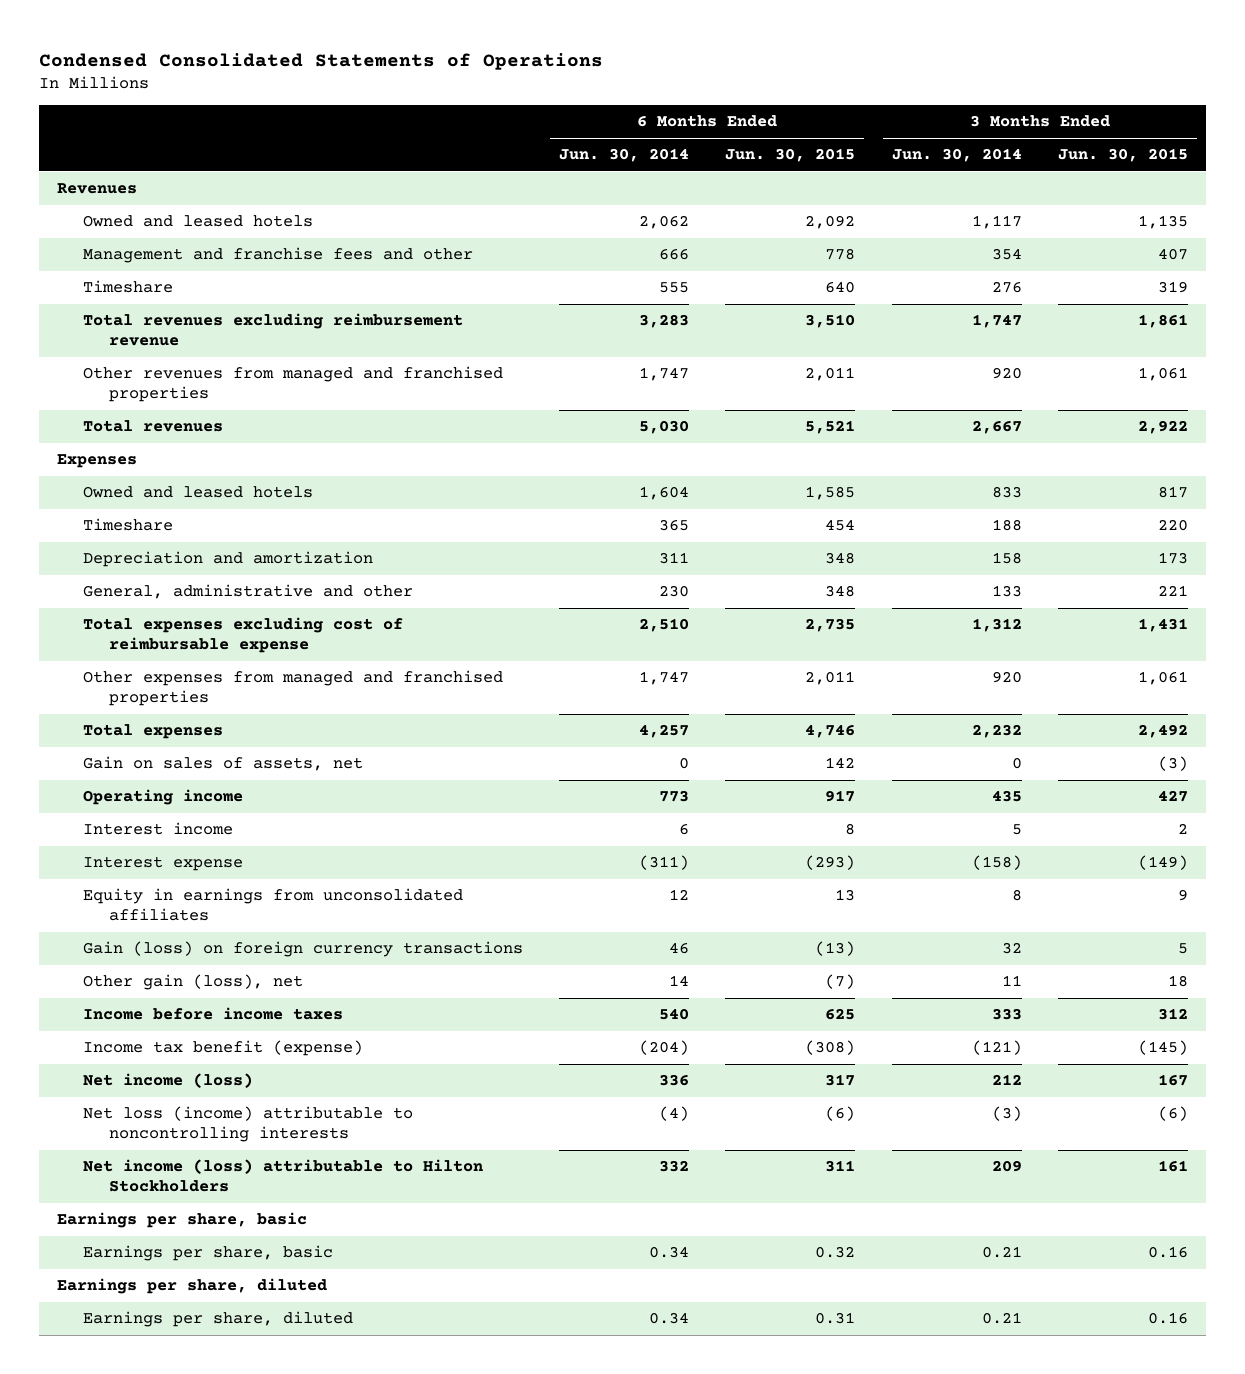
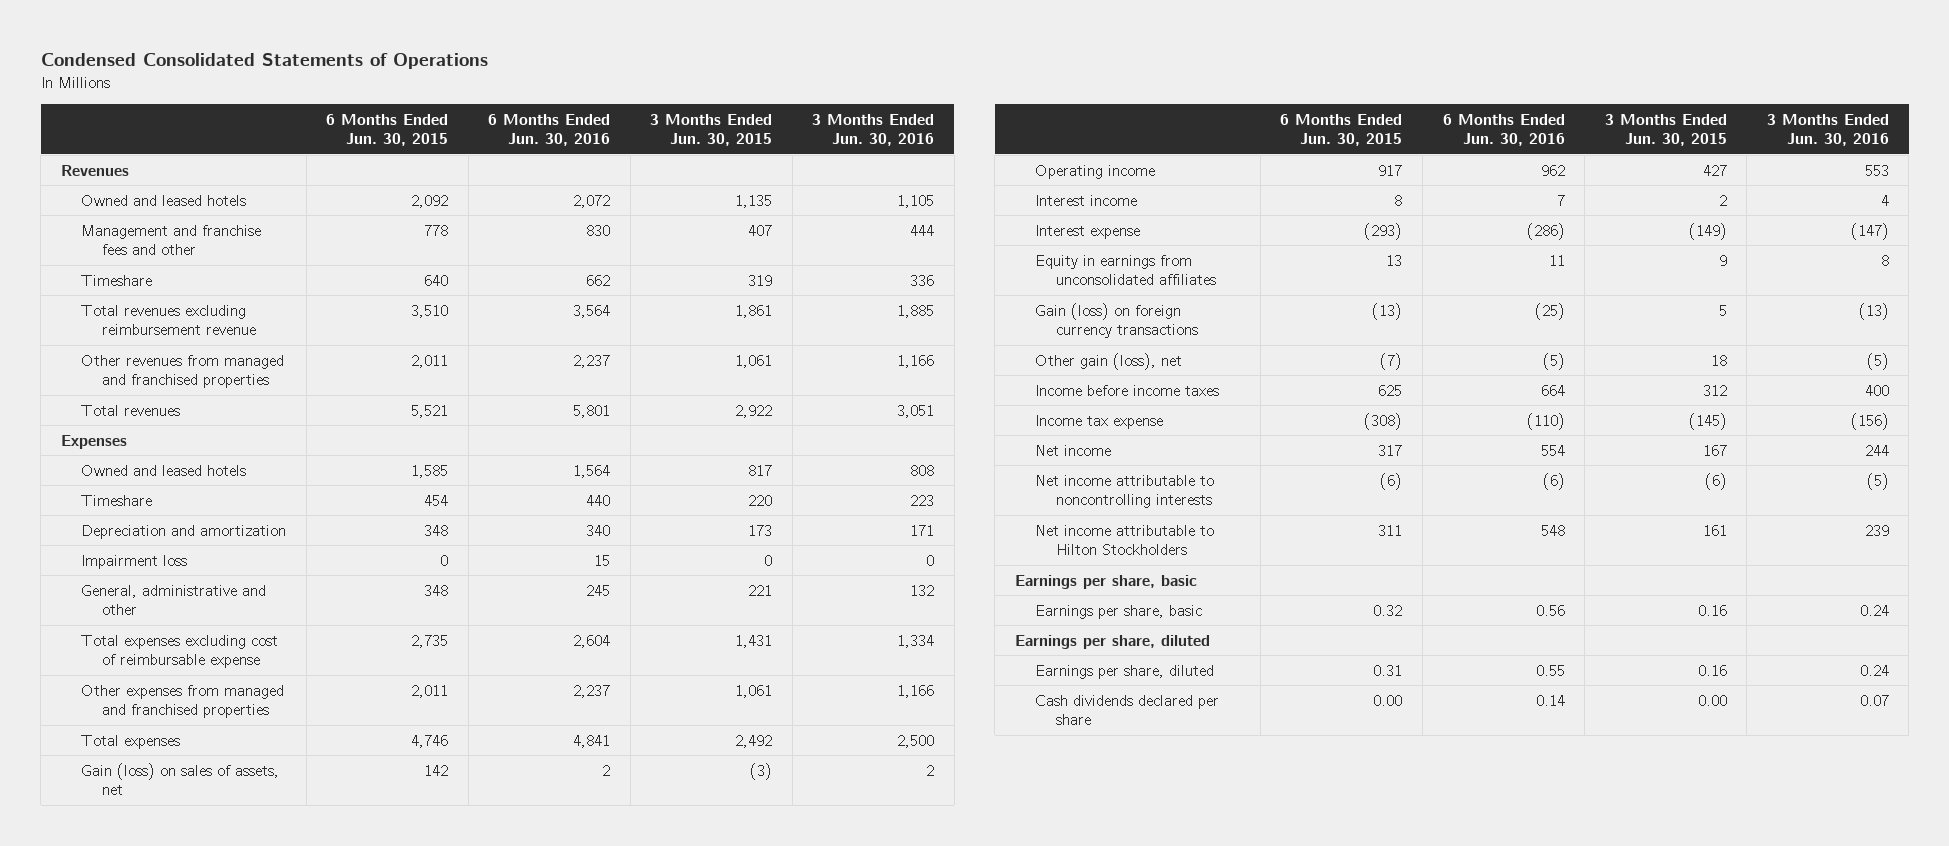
[559,148,690,163] Jun. 30, 2014 -> none
[891,148,1022,163] Jun. 30, 2014 -> none
none -> [488,113,611,147] 6 Months Ended Jun. 30, 2016
none -> [812,113,935,147] 3 Months Ended Jun. 30, 2016
none -> [81,554,188,569] Impairment loss
[83,756,364,772] Gain on sales of assets, net -> [81,762,280,796] Gain (loss) on sales of assets, net
[83,1040,364,1057] Income tax benefit (expense) -> [1035,414,1164,429] Income tax expense
[83,1073,254,1089] Net income (loss) -> [1035,444,1112,456] Net income
[83,1106,414,1143] Net loss (income) attributable to noncontrolling interests -> [1035,474,1215,509] Net income attributable to noncontrolling interests
[83,1159,484,1193] Net income (loss) attributable to Hilton Stockholders -> [1035,524,1215,556] Net income attributable to Hilton Stockholders
none -> [1035,694,1220,726] Cash dividends declared per share

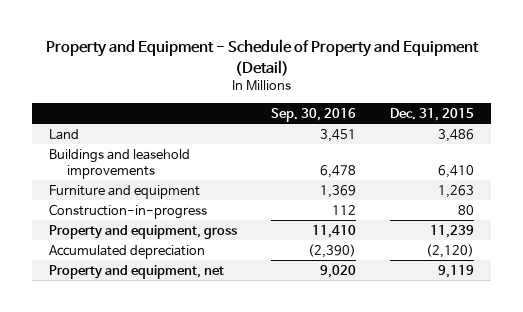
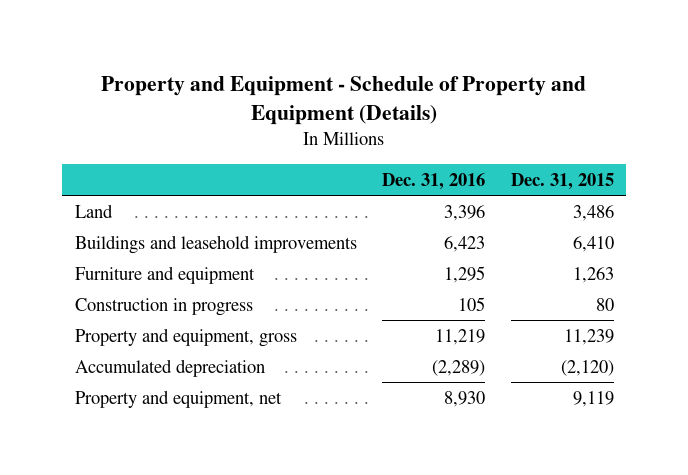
[45,39,479,76] Property and Equipment - Schedule of Property and Equipment (Detail) -> [101,75,587,125] Property and Equipment - Schedule of Property and Equipment (Details)
[271,108,357,123] Sep. 30, 2016 -> none
none -> [382,172,486,190] Dec. 31, 2016
[49,203,208,219] Construction-in-progress -> [74,297,253,316] Construction in progress

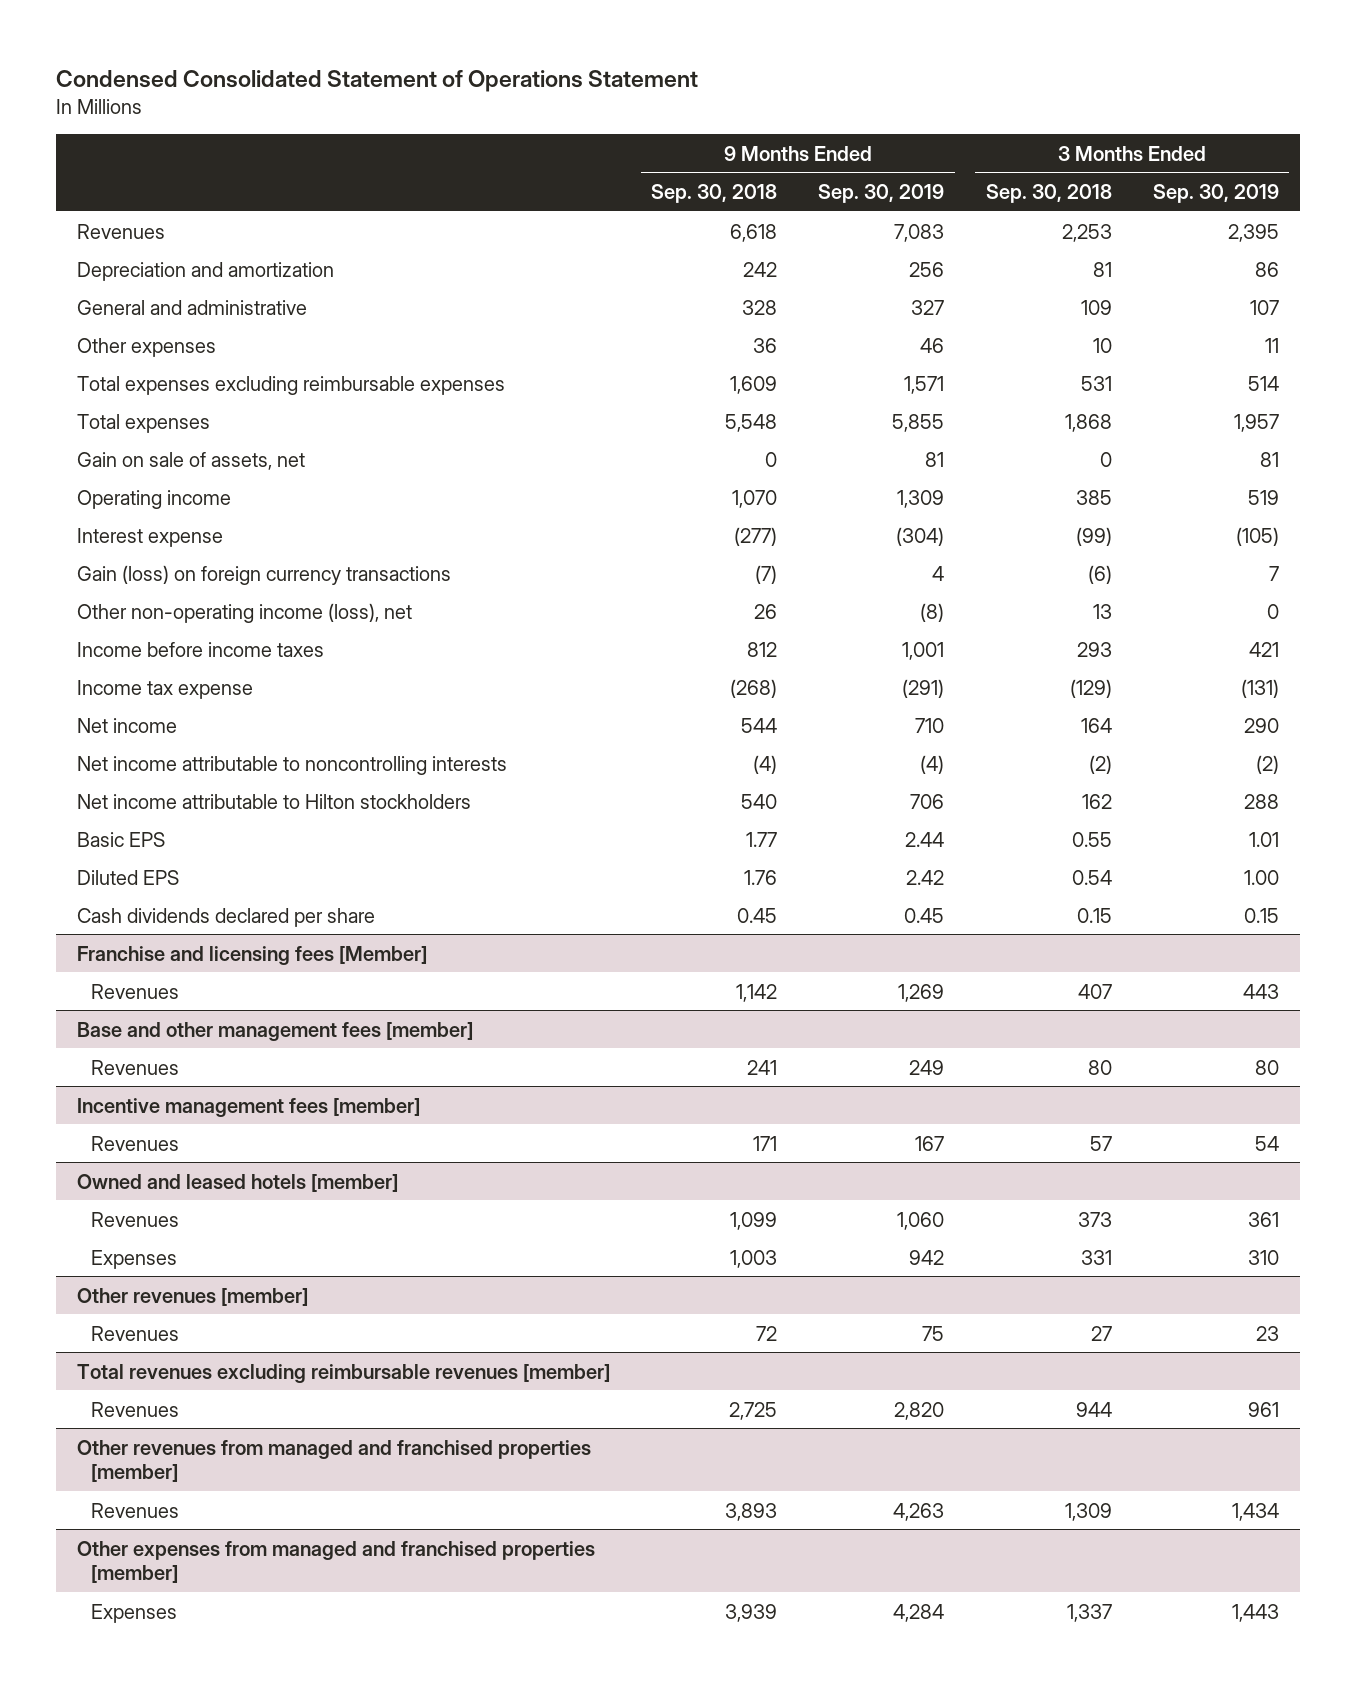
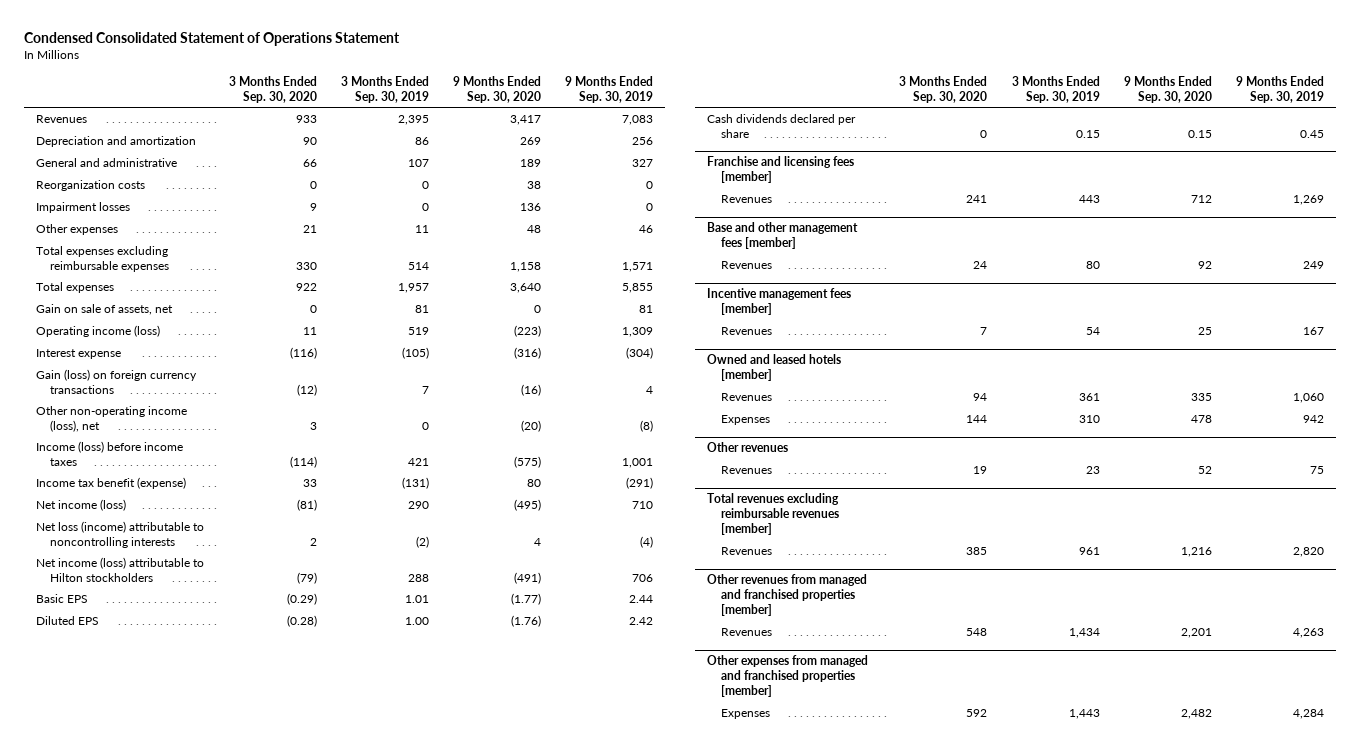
[651,183,778,203] Sep. 30, 2018 -> none
[985,183,1112,203] Sep. 30, 2018 -> none
none -> [228,76,317,103] 3 Months Ended Sep. 30, 2020
none -> [453,76,542,103] 9 Months Ended Sep. 30, 2020
none -> [36,180,146,192] Reorganization costs
none -> [36,202,131,214] Impairment losses
[76,489,231,509] Operating income -> [36,325,161,338] Operating income (loss)
[76,641,324,657] Income before income taxes -> [36,441,184,466] Income (loss) before income taxes
[76,679,253,699] Income tax expense -> [36,477,187,490] Income tax benefit (expense)
[76,717,177,733] Net income -> [36,499,127,512] Net income (loss)
[76,755,507,775] Net income attributable to noncontrolling interests -> [36,521,205,548] Net loss (income) attributable to noncontrolling interests
[76,793,471,809] Net income attributable to Hilton stockholders -> [36,557,205,582] Net income (loss) attributable to Hilton stockholders
[76,945,427,965] Franchise and licensing fees [Member] -> [707,156,855,184] Franchise and licensing fees [member]
[76,1287,308,1306] Other revenues [member] -> [707,442,789,453] Other revenues

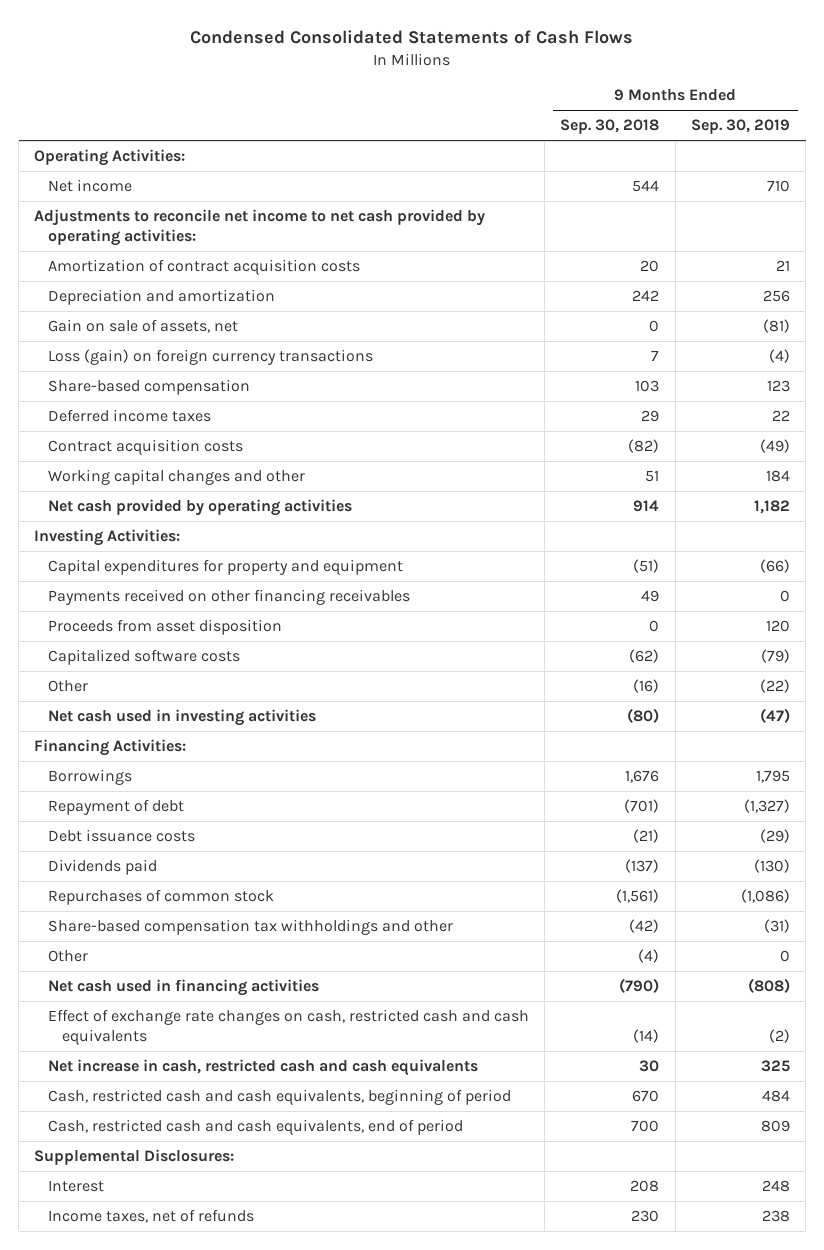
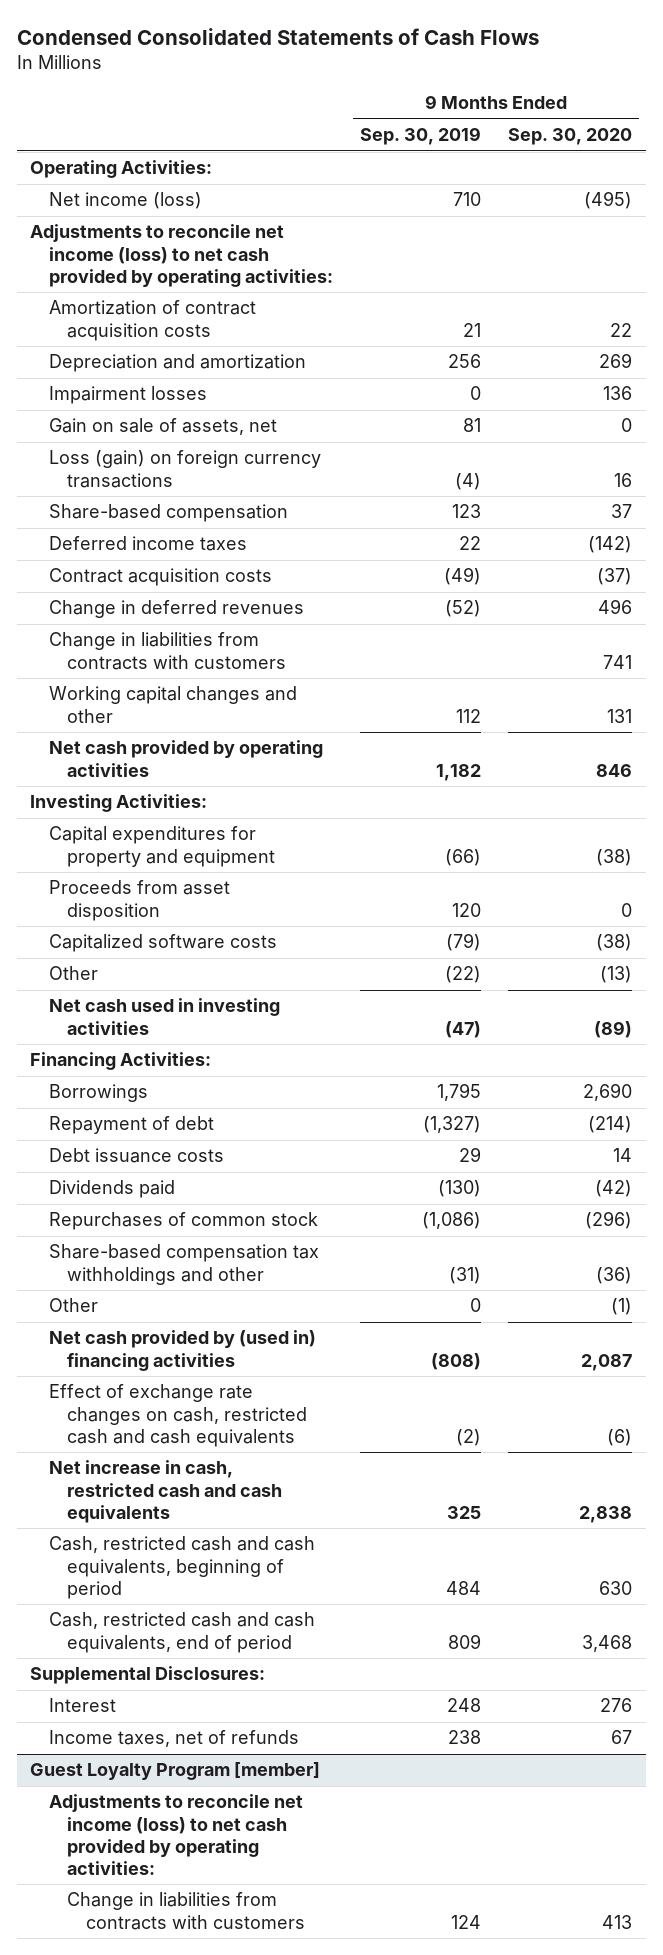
[560,119,660,135] Sep. 30, 2018 -> none
none -> [508,128,633,146] Sep. 30, 2020
[47,178,132,192] Net income -> [48,192,202,210] Net income (loss)
[34,208,486,247] Adjustments to reconcile net income to net cash provided by operating activities: -> [30,224,333,287] Adjustments to reconcile net income (loss) to net cash provided by operating activities:
none -> [48,386,207,405] Impairment losses
[762,318,790,333] (81) -> [463,418,482,433] 81
none -> [48,600,304,619] Change in deferred revenues
none -> [48,632,287,670] Change in liabilities from contracts with customers
[765,469,790,482] 184 -> [456,708,482,723] 112
[47,588,410,605] Payments received on other financing receivables -> none
[759,828,790,843] (29) -> [459,1147,482,1163] 29
[47,978,319,996] Net cash used in financing activities -> [48,1330,316,1371] Net cash provided by (used in) financing activities
none -> [30,1762,321,1781] Guest Loyalty Program [member]
none -> [48,1794,303,1875] Adjustments to reconcile net income (loss) to net cash provided by operating activities:
none -> [67,1892,305,1930] Change in liabilities from contracts with customers

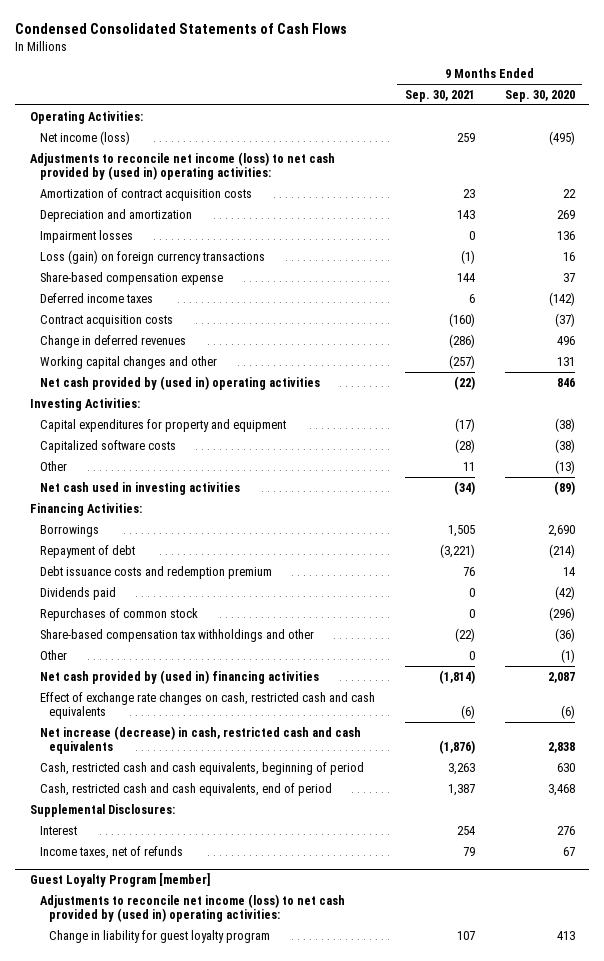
[360,127,482,146] Sep. 30, 2019 -> none
none -> [404,90,475,103] Sep. 30, 2021
[30,224,333,287] Adjustments to reconcile net income (loss) to net cash provided by operating activities: -> [29,151,335,181] Adjustments to reconcile net income (loss) to net cash provided by (used in) operating activities:
[48,418,277,436] Gain on sale of assets, net -> none
[48,504,288,523] Share-based compensation -> [39,271,223,285] Share-based compensation expense
[48,632,287,670] Change in liabilities from contracts with customers -> none
[48,740,323,777] Net cash provided by operating activities -> [39,375,320,390] Net cash provided by (used in) operating activities
[48,880,230,921] Proceeds from asset disposition -> none
[48,1148,224,1164] Debt issuance costs -> [39,565,272,579] Debt issuance costs and redemption premium
[48,1460,283,1523] Net increase in cash, restricted cash and cash equivalents -> [39,725,361,755] Net increase (decrease) in cash, restricted cash and cash equivalents
[48,1794,303,1875] Adjustments to reconcile net income (loss) to net cash provided by operating activities: -> [39,893,345,923] Adjustments to reconcile net income (loss) to net cash provided by (used in) operating activities:
[67,1892,305,1930] Change in liabilities from contracts with customers -> [49,929,271,943] Change in liability for guest loyalty program

